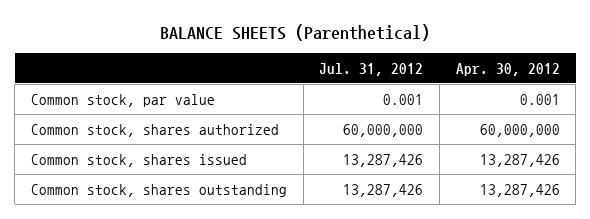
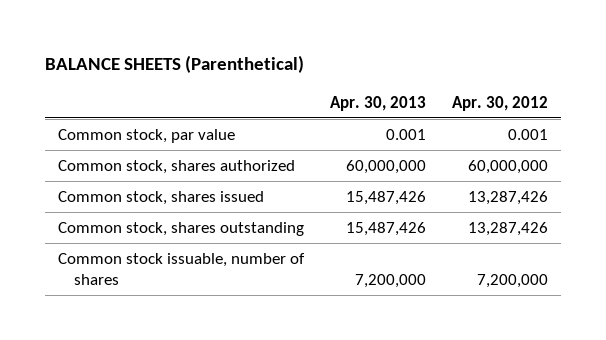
[319,62,424,76] Jul. 31, 2012 -> none
none -> [329,95,426,111] Apr. 30, 2013
none -> [57,252,305,286] Common stock issuable, number of shares

